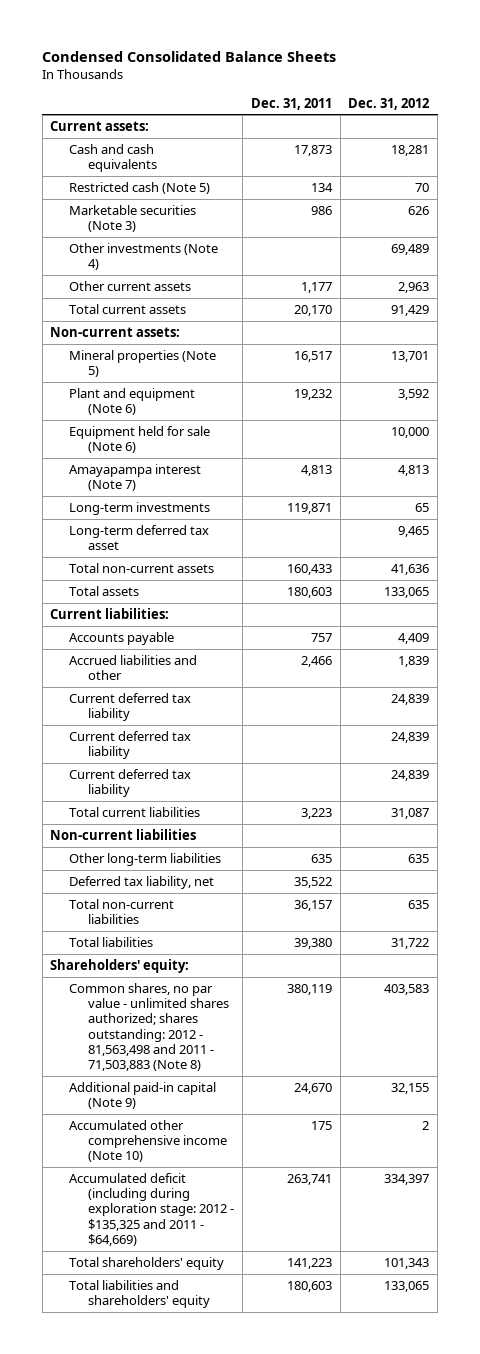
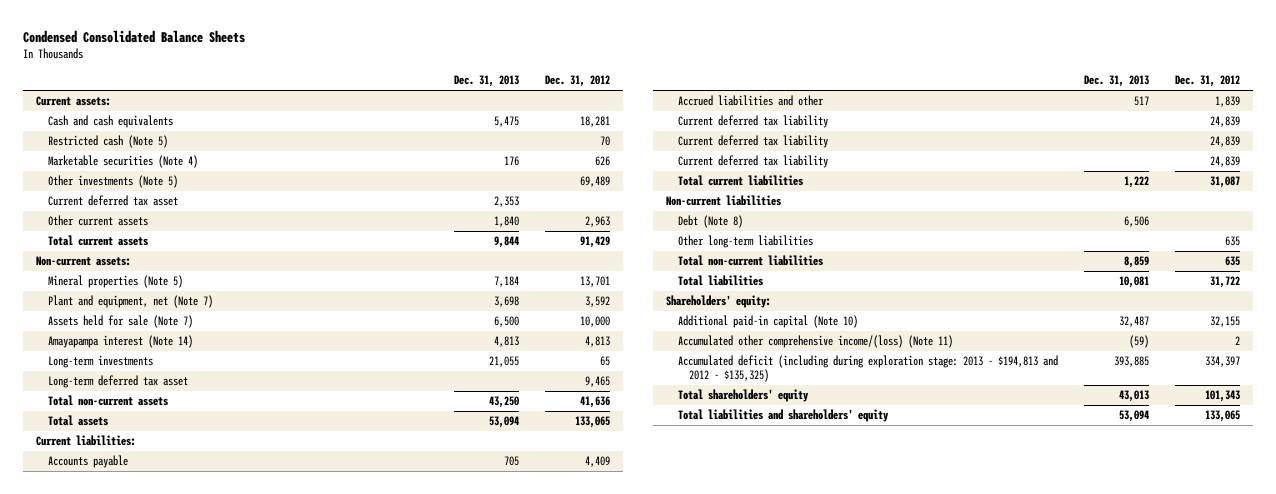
[250,97,332,110] Dec. 31, 2011 -> none
none -> [453,75,519,88] Dec. 31, 2013
[69,204,197,233] Marketable securities (Note 3) -> [47,155,198,169] Marketable securities (Note 4)
[69,242,219,271] Other investments (Note 4) -> [47,175,178,189] Other investments (Note 5)
none -> [47,195,178,207] Current deferred tax asset
[69,387,196,416] Plant and equipment (Note 6) -> [47,295,213,309] Plant and equipment, net (Note 7)
[69,425,211,454] Equipment held for sale (Note 6) -> [47,315,193,329] Assets held for sale (Note 7)
[69,463,202,492] Amayapampa interest (Note 7) -> [47,335,193,349] Amayapampa interest (Note 14)
none -> [677,215,743,229] Debt (Note 8)
[69,875,215,889] Deferred tax liability, net -> none
[69,982,230,1072] Common shares, no par value - unlimited shares authorized; shares outstanding: 2012 - 81,563,498 and 2011 - 71,503,883 (Note 8) -> none
[69,1081,217,1110] Additional paid-in capital (Note 9) -> [677,315,858,329] Additional paid-in capital (Note 10)
[69,1119,228,1163] Accumulated other comprehensive income (Note 10) -> [677,335,953,349] Accumulated other comprehensive income/(loss) (Note 11)
[69,1172,235,1247] Accumulated deficit (including during exploration stage: 2012 - $135,325 and 2011 - $64,669) -> [677,355,1058,383] Accumulated deficit (including during exploration stage: 2013 - $194,813 and 2012 - $135,325)

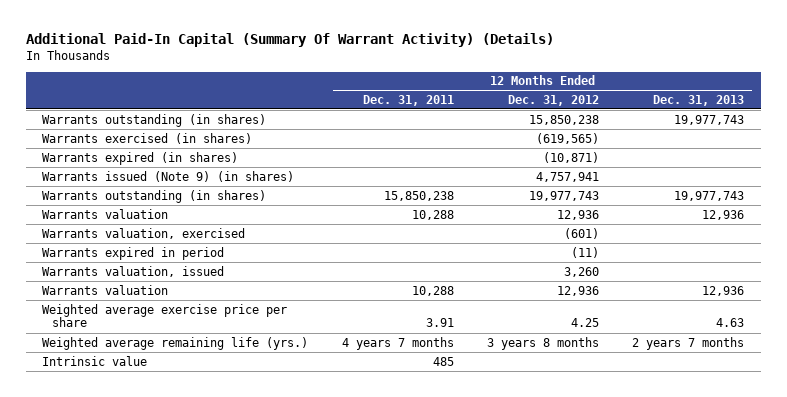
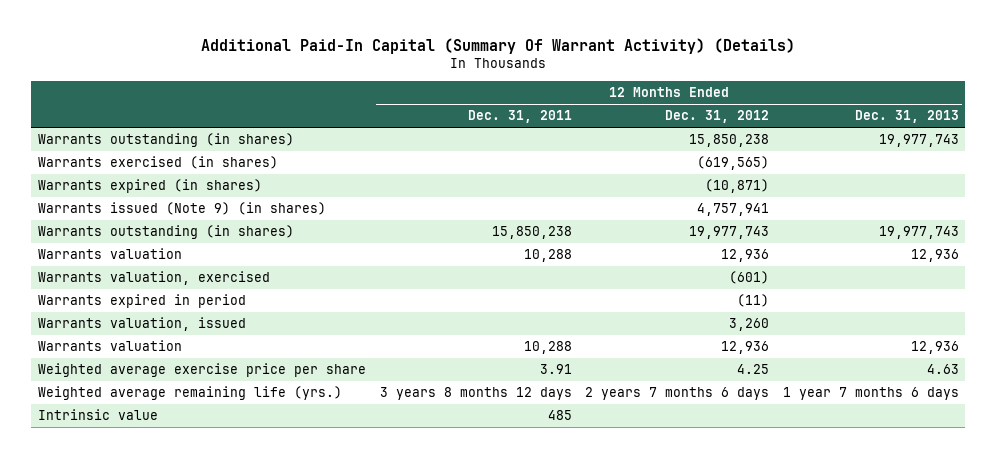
[341,336,454,350] 4 years 7 months -> [379,387,572,401] 3 years 8 months 12 days
[486,336,599,350] 3 years 8 months -> [585,387,770,401] 2 years 7 months 6 days
[632,336,745,350] 2 years 7 months -> [782,387,959,401] 1 year 7 months 6 days

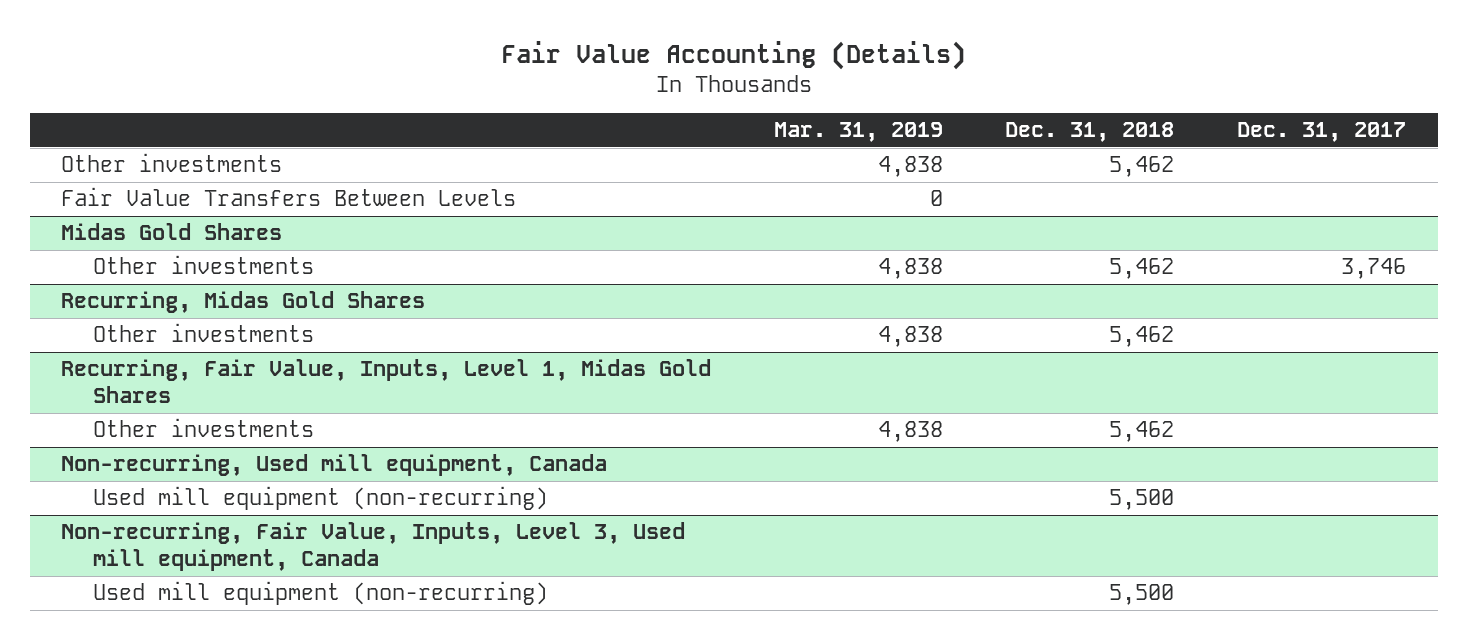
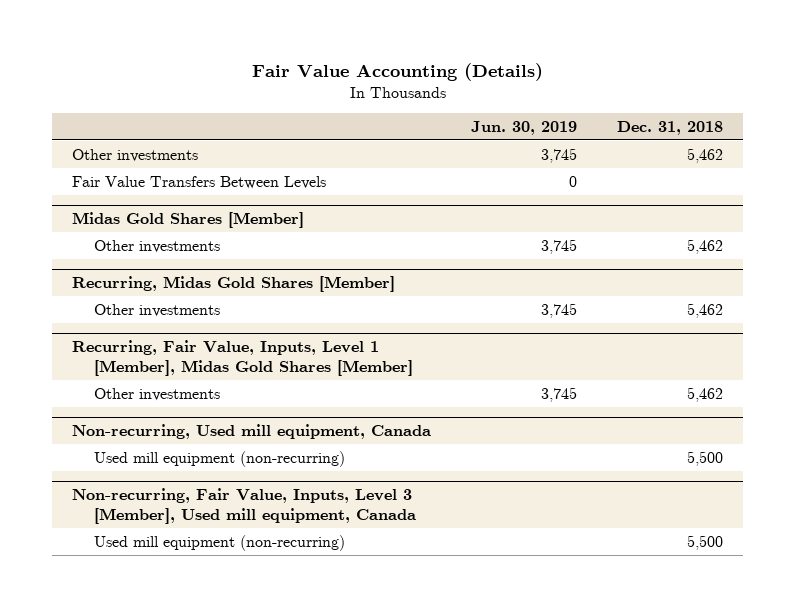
[773,122,943,143] Mar. 31, 2019 -> none
[1237,122,1407,143] Dec. 31, 2017 -> none
none -> [471,120,578,135] Jun. 30, 2019
[60,223,282,241] Midas Gold Shares -> [72,211,305,228] Midas Gold Shares [Member]
[60,291,425,314] Recurring, Midas Gold Shares -> [72,275,396,292] Recurring, Midas Gold Shares [Member]
[60,359,711,404] Recurring, Fair Value, Inputs, Level 1, Midas Gold Shares -> [72,339,413,376] Recurring, Fair Value, Inputs, Level 1 [Member], Midas Gold Shares [Member]
[60,522,685,572] Non-recurring, Fair Value, Inputs, Level 3, Used mill equipment, Canada -> [72,487,416,524] Non-recurring, Fair Value, Inputs, Level 3 [Member], Used mill equipment, Canada

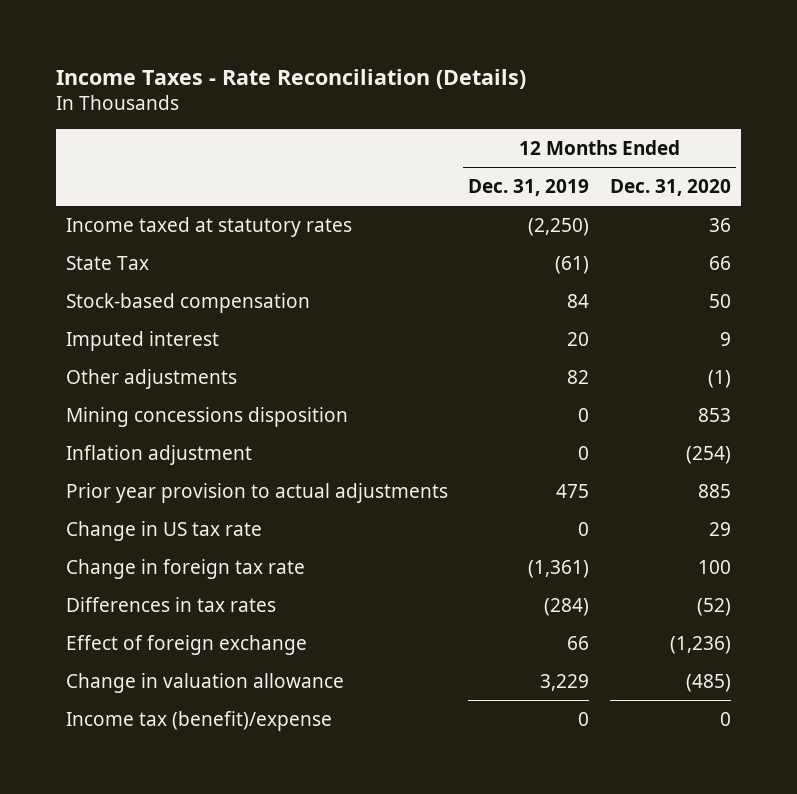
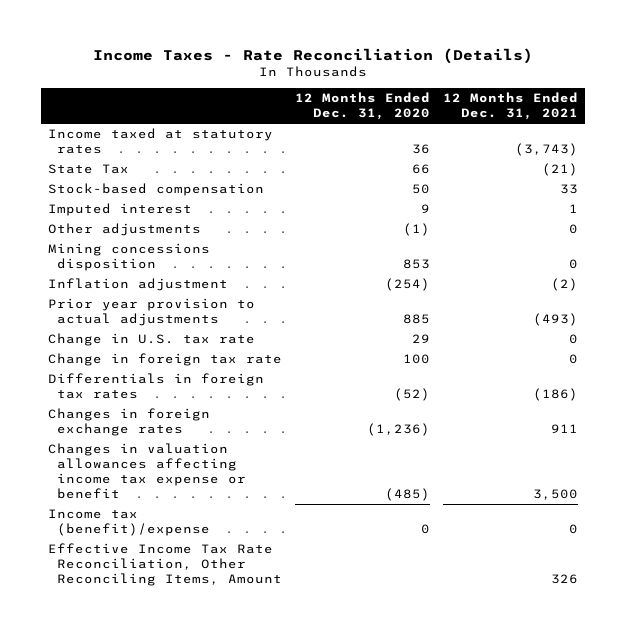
[468,178,590,196] Dec. 31, 2019 -> none
none -> [443,92,579,121] 12 Months Ended Dec. 31, 2021
[65,520,262,541] Change in US tax rate -> [47,333,255,347] Change in U.S. tax rate
[65,596,276,612] Differences in tax rates -> [47,373,264,400] Differentials in foreign tax rates
[65,634,307,655] Effect of foreign exchange -> [47,408,210,437] Changes in foreign exchange rates
[65,672,344,693] Change in valuation allowance -> [47,443,246,499] Changes in valuation allowances affecting income tax expense or benefit
none -> [47,543,282,586] Effective Income Tax Rate Reconciliation, Other Reconciling Items, Amount

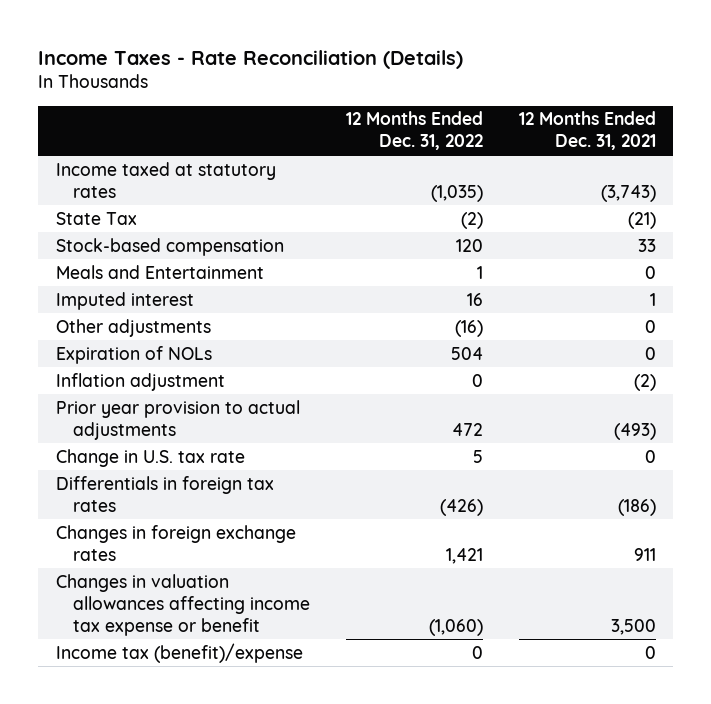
[295,92,431,121] 12 Months Ended Dec. 31, 2020 -> none
none -> [345,111,483,151] 12 Months Ended Dec. 31, 2022
none -> [55,264,264,279] Meals and Entertainment
[47,243,210,272] Mining concessions disposition -> none
none -> [55,345,212,364] Expiration of NOLs
[47,353,282,367] Change in foreign tax rate -> none
[47,543,282,586] Effective Income Tax Rate Reconciliation, Other Reconciling Items, Amount -> none

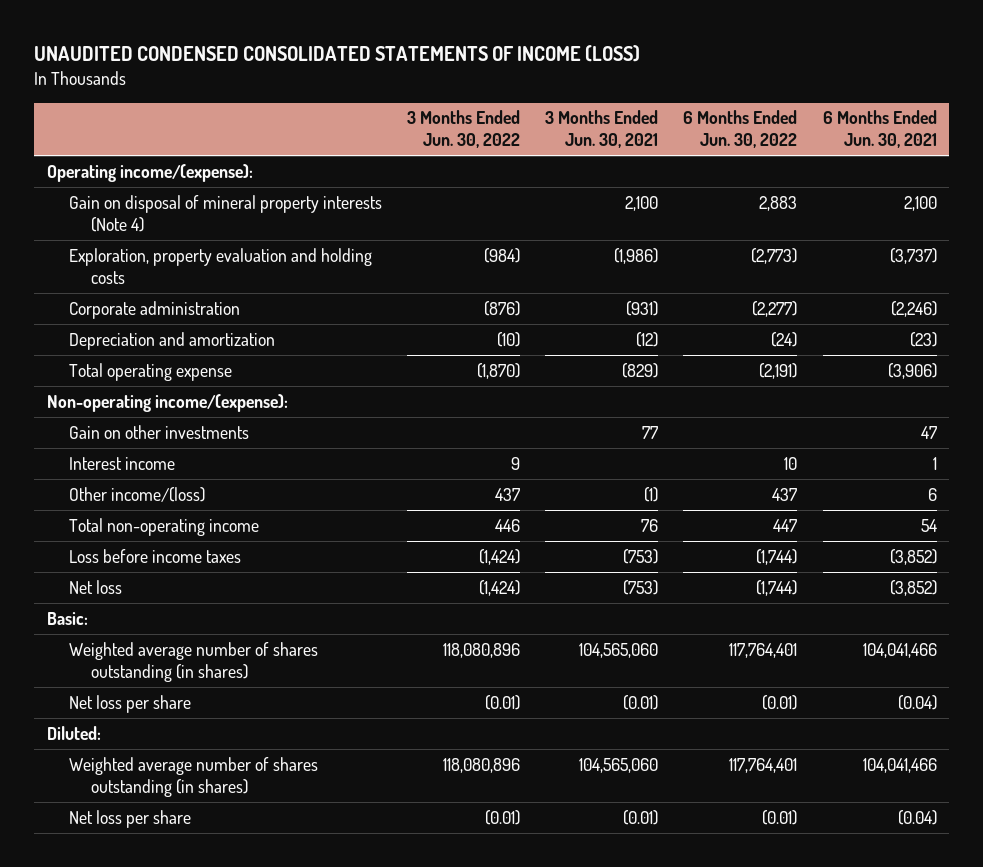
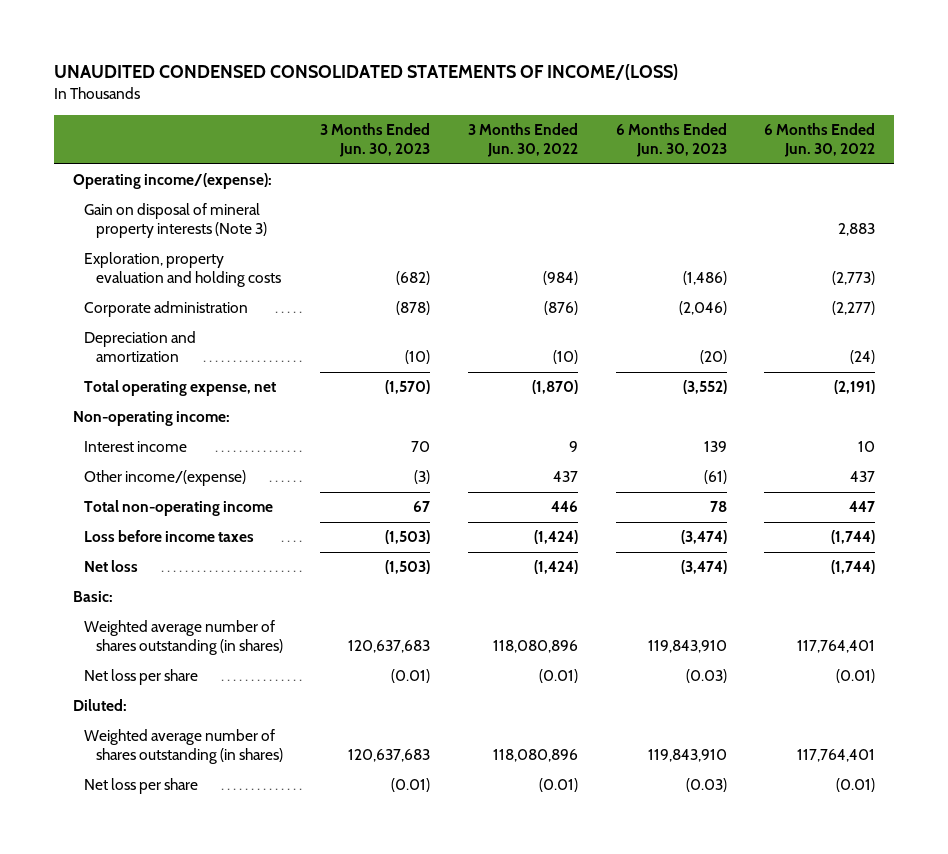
[34,45,641,63] UNAUDITED CONDENSED CONSOLIDATED STATEMENTS OF INCOME (LOSS) -> [54,64,679,81] UNAUDITED CONDENSED CONSOLIDATED STATEMENTS OF INCOME/(LOSS)
[545,110,659,149] 3 Months Ended Jun. 30, 2021 -> none
[822,110,937,149] 6 Months Ended Jun. 30, 2021 -> none
none -> [320,123,431,158] 3 Months Ended Jun. 30, 2023
none -> [615,123,727,158] 6 Months Ended Jun. 30, 2023
[68,194,382,232] Gain on disposal of mineral property interests (Note 4) -> [84,203,267,239] Gain on disposal of mineral property interests (Note 3)
[68,424,249,439] Gain on other investments -> none
[68,362,232,381] Total operating expense -> [84,380,277,397] Total operating expense, net
[46,393,288,412] Non-operating income/(expense): -> [73,411,231,427] Non-operating income:
[68,486,205,502] Other income/(loss) -> [84,470,247,487] Other income/(expense)

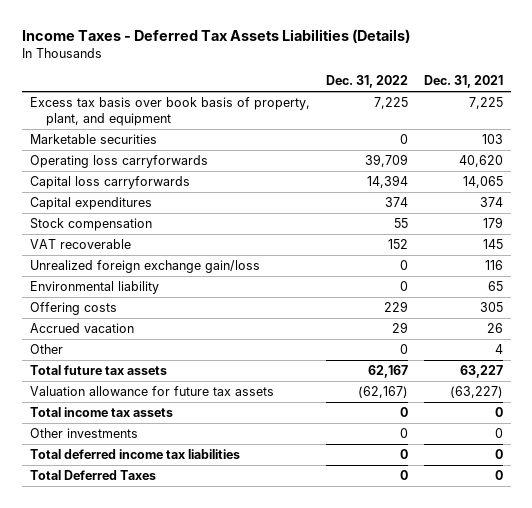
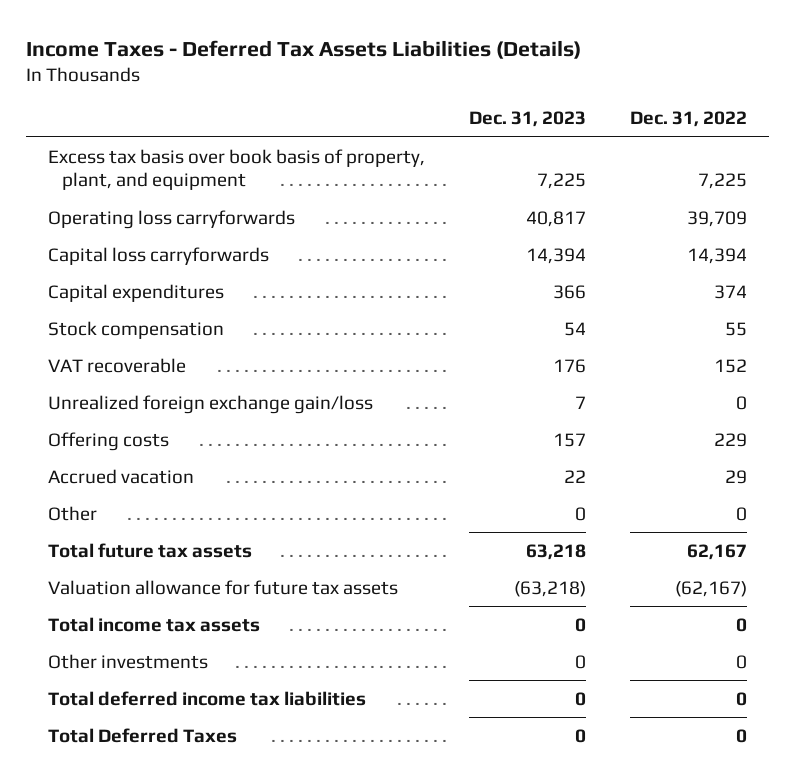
[423,75,503,89] Dec. 31, 2021 -> none
none -> [469,111,587,128] Dec. 31, 2023
[29,133,157,144] Marketable securities -> none
[29,280,159,294] Environmental liability -> none

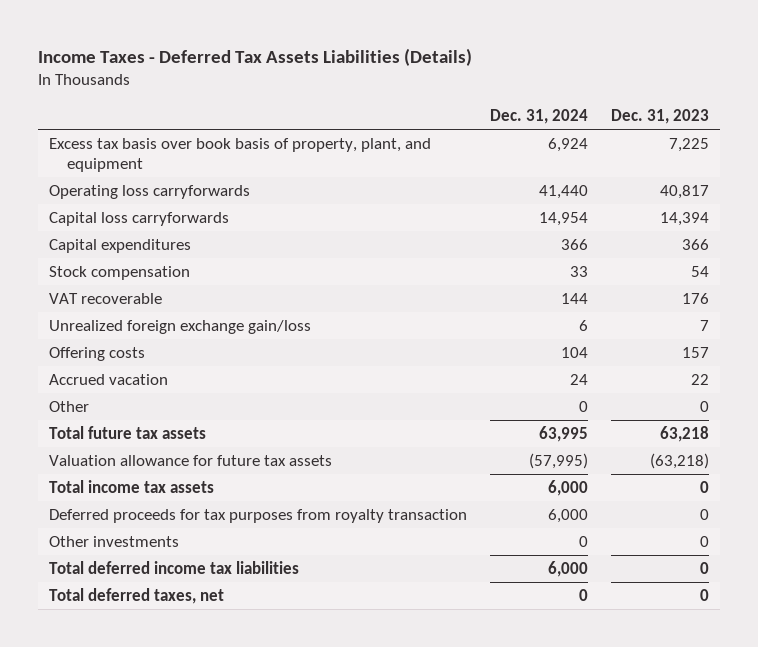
[629,111,747,128] Dec. 31, 2022 -> none
none -> [489,108,588,124] Dec. 31, 2024
none -> [49,509,468,524] Deferred proceeds for tax purposes from royalty transaction
[48,727,238,743] Total Deferred Taxes -> [49,588,225,605] Total deferred taxes, net

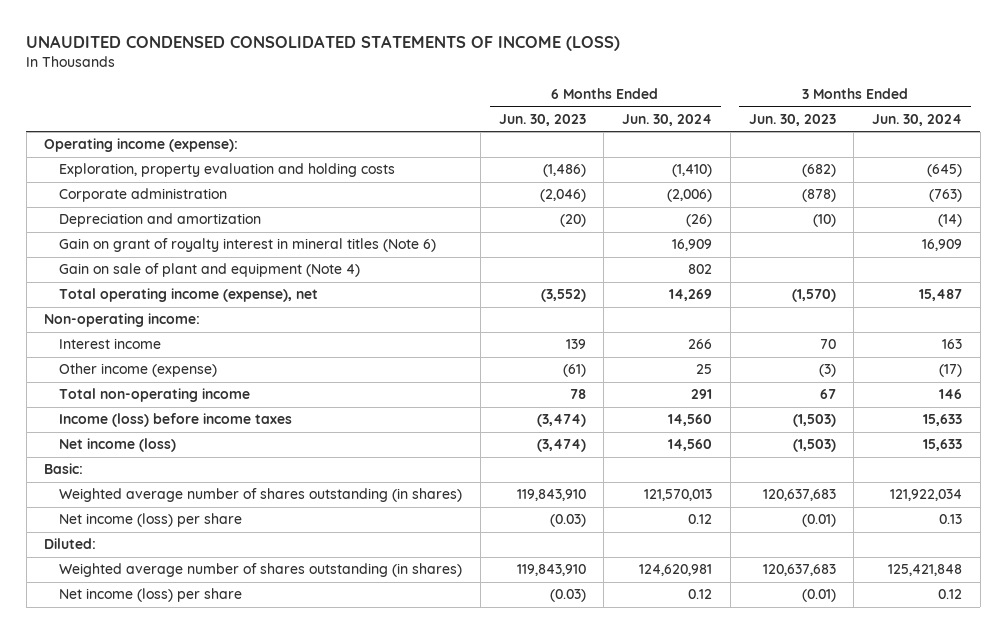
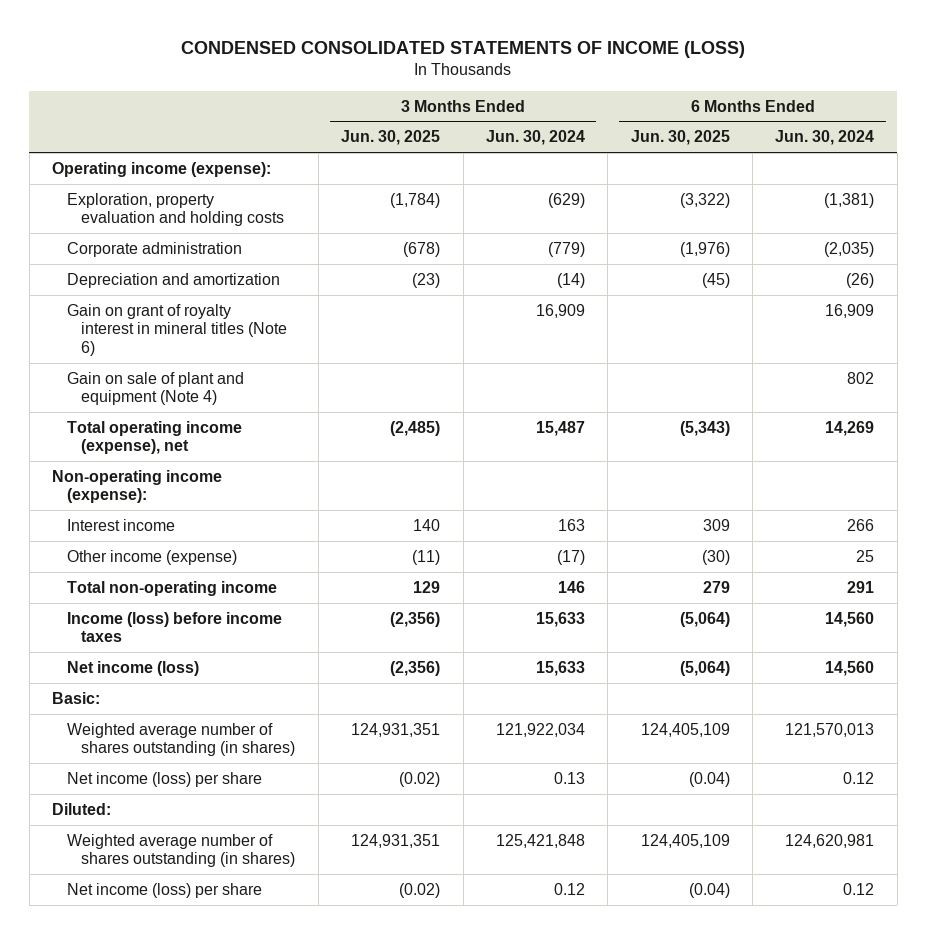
[26,35,621,52] UNAUDITED CONDENSED CONSOLIDATED STATEMENTS OF INCOME (LOSS) -> [181,40,746,58] CONDENSED CONSOLIDATED STATEMENTS OF INCOME (LOSS)
[498,113,586,126] Jun. 30, 2023 -> none
[748,113,836,126] Jun. 30, 2023 -> none
none -> [341,130,441,146] Jun. 30, 2025
none -> [630,130,730,146] Jun. 30, 2025
[672,164,713,178] (1,410) -> [824,192,875,208] (1,381)
[926,164,962,178] (645) -> [547,192,585,208] (629)
[667,189,713,203] (2,006) -> [824,241,875,257] (2,035)
[928,189,962,203] (763) -> [547,241,585,257] (779)
[44,313,201,328] Non-operating income: -> [52,469,223,504] Non-operating income (expense):

